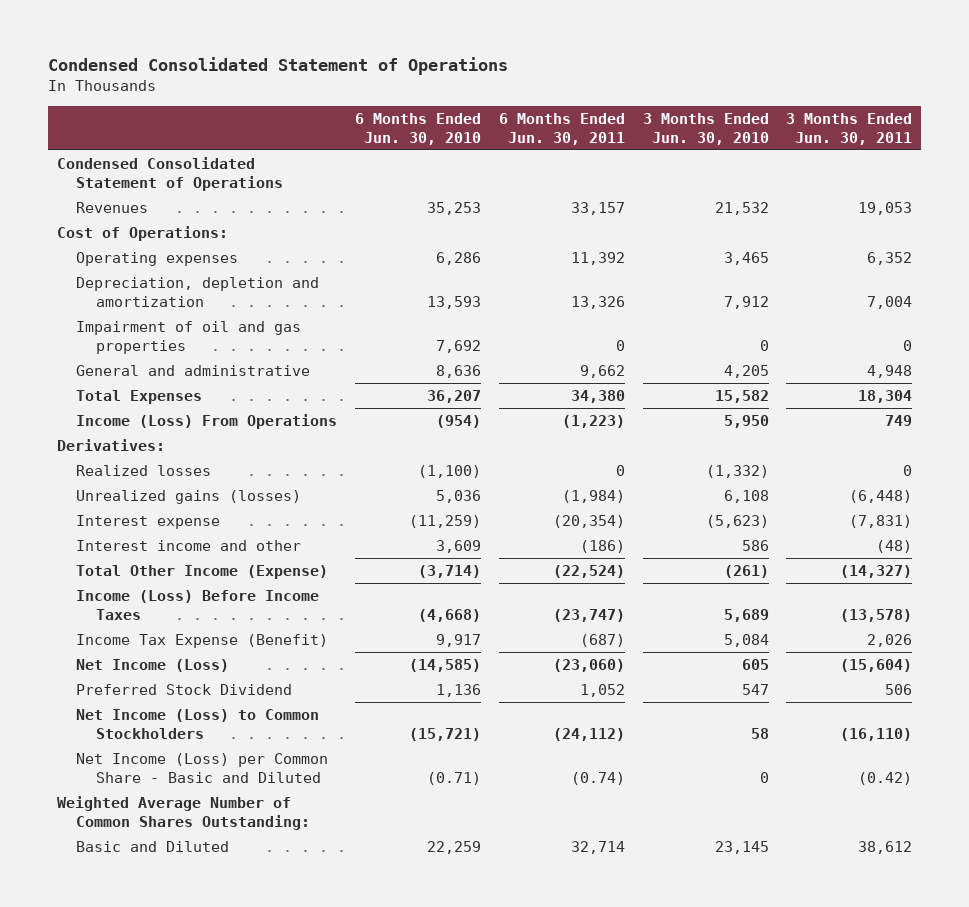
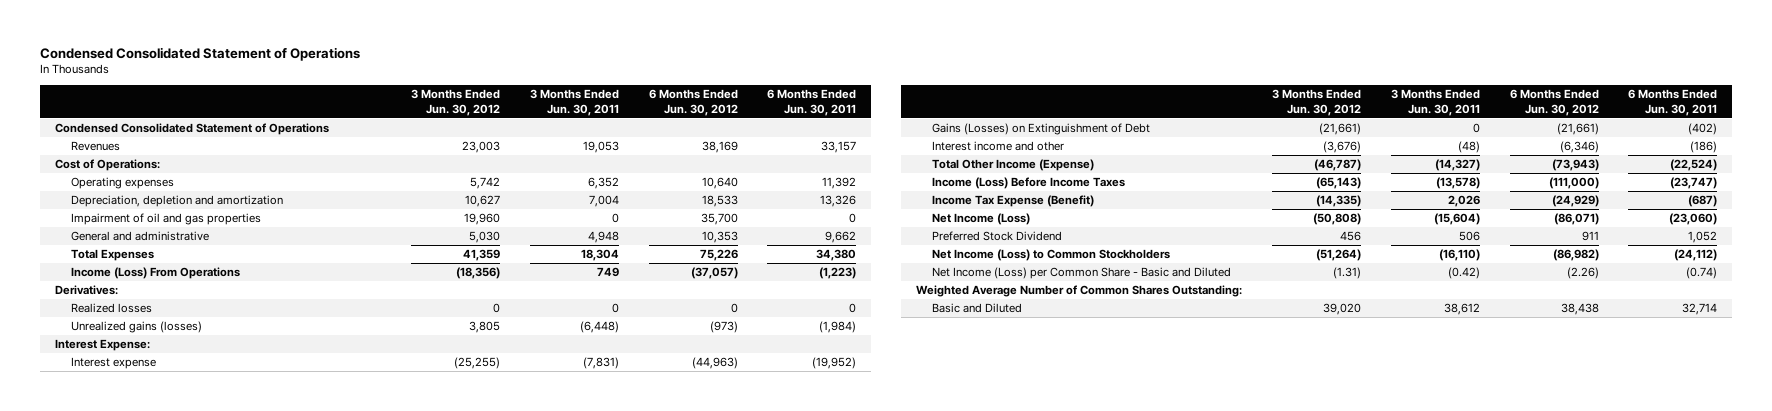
[355,112,482,145] 6 Months Ended Jun. 30, 2010 -> none
[642,112,769,145] 3 Months Ended Jun. 30, 2010 -> none
none -> [410,89,500,116] 3 Months Ended Jun. 30, 2012
none -> [648,89,738,116] 6 Months Ended Jun. 30, 2012
none -> [54,339,150,352] Interest Expense:
[552,514,625,528] (20,354) -> [812,357,857,370] (19,952)
none -> [932,123,1151,136] Gains (Losses) on Extinguishment of Debt

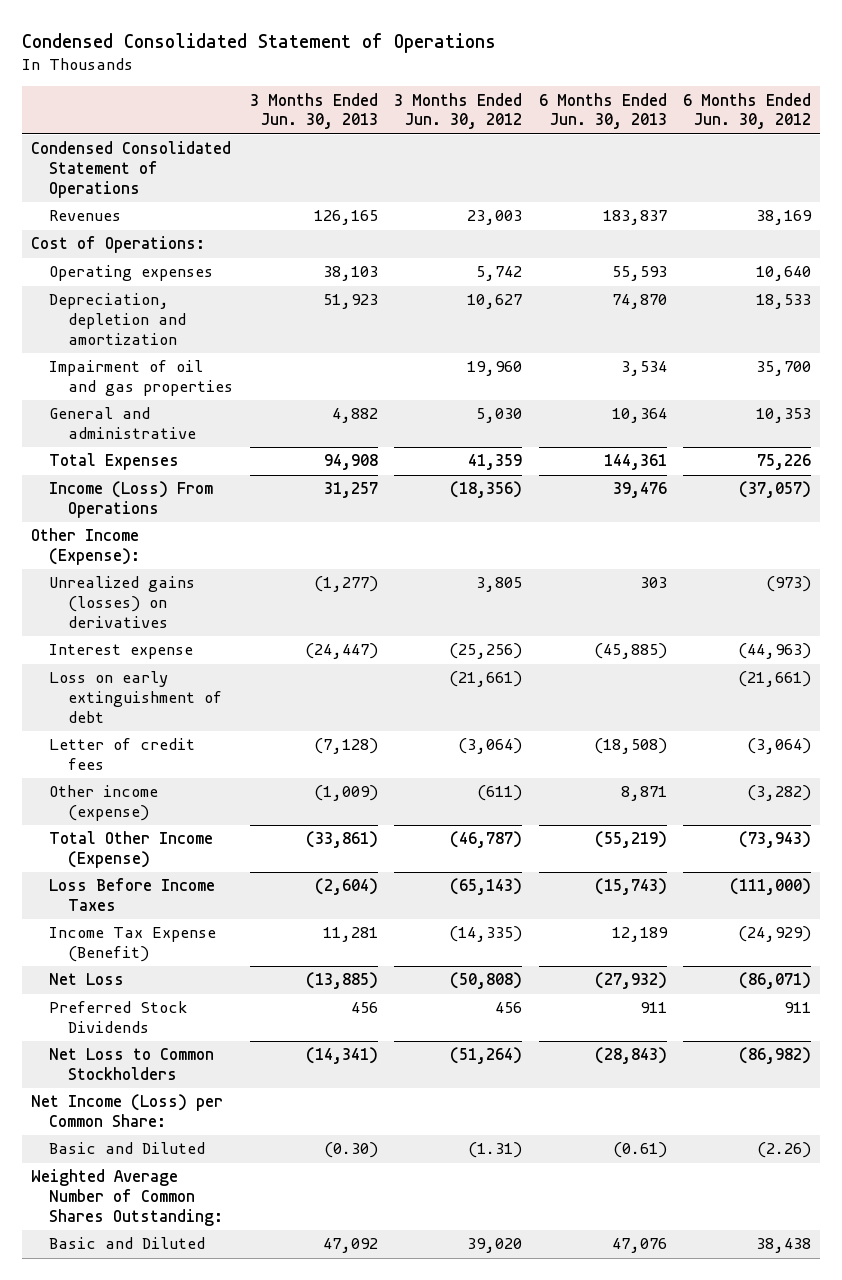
[529,89,619,116] 3 Months Ended Jun. 30, 2011 -> none
[767,89,857,116] 6 Months Ended Jun. 30, 2011 -> none
none -> [249,92,378,130] 3 Months Ended Jun. 30, 2013
none -> [538,92,667,130] 6 Months Ended Jun. 30, 2013
[54,285,118,296] Derivatives: -> none
[71,303,153,314] Realized losses -> none
[54,339,150,352] Interest Expense: -> none
none -> [30,528,141,566] Other Income (Expense):
[71,321,203,334] Unrealized gains (losses) -> [49,576,196,628] Unrealized gains (losses) on derivatives
[453,357,500,370] (25,255) -> [449,643,523,660] (25,256)
[932,123,1151,136] Gains (Losses) on Extinguishment of Debt -> [49,671,222,723] Loss on early extinguishment of debt
none -> [49,738,196,771] Letter of credit fees
[932,141,1065,152] Interest income and other -> [49,785,159,822] Other income (expense)
[1322,141,1361,154] (3,676) -> [477,785,523,802] (611)
[1559,141,1599,154] (6,346) -> [747,785,812,802] (3,282)
[932,177,1126,190] Income (Loss) Before Income Taxes -> [49,878,216,912] Loss Before Income Taxes
[932,213,1031,226] Net Income (Loss) -> [49,973,125,986] Net Loss
[932,231,1063,242] Preferred Stock Dividend -> [49,1001,189,1034] Preferred Stock Dividends
[932,249,1171,262] Net Income (Loss) to Common Stockholders -> [49,1048,215,1081] Net Loss to Common Stockholders
none -> [30,1094,223,1128] Net Income (Loss) per Common Share:
[932,267,1232,280] Net Income (Loss) per Common Share - Basic and Diluted -> [49,1142,206,1155] Basic and Diluted

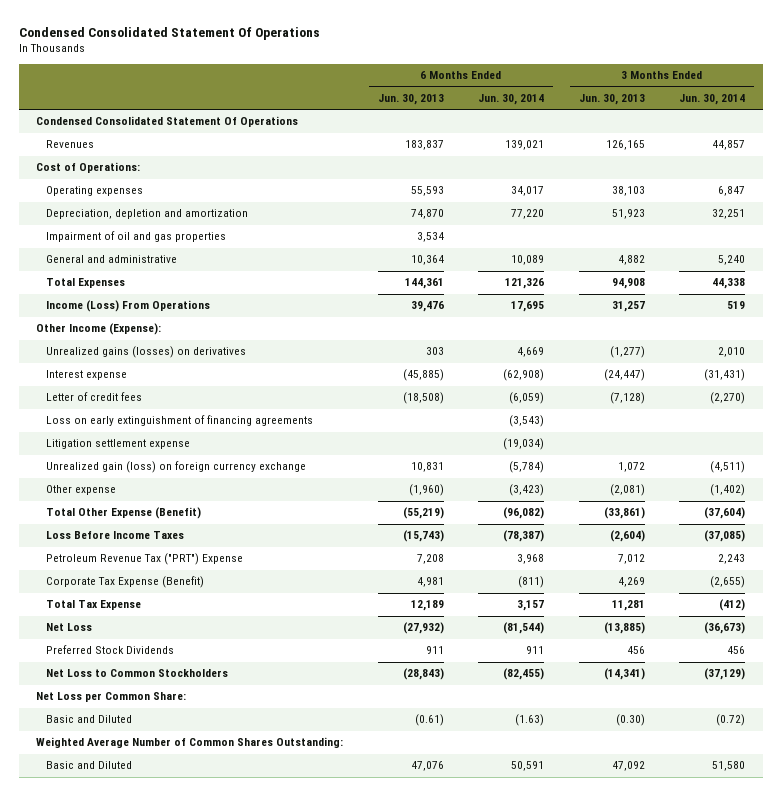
[22,32,497,53] Condensed Consolidated Statement of Operations -> [18,26,320,40] Condensed Consolidated Statement Of Operations
[394,92,523,130] 3 Months Ended Jun. 30, 2012 -> none
[683,92,812,130] 6 Months Ended Jun. 30, 2012 -> none
none -> [478,93,545,105] Jun. 30, 2014
none -> [679,93,746,105] Jun. 30, 2014
[30,141,231,198] Condensed Consolidated Statement of Operations -> [36,116,299,128] Condensed Consolidated Statement Of Operations
[49,671,222,723] Loss on early extinguishment of debt -> none
none -> [46,415,314,427] Loss on early extinguishment of financing agreements
none -> [46,439,191,450] Litigation settlement expense
none -> [46,461,307,474] Unrealized gain (loss) on foreign currency exchange
[49,785,159,822] Other income (expense) -> [46,485,117,496] Other expense
[313,785,378,802] (1,009) -> [609,484,645,497] (2,081)
[620,786,667,802] 8,871 -> [408,484,444,497] (1,960)
[49,831,214,869] Total Other Income (Expense) -> [46,507,202,520] Total Other Expense (Benefit)
none -> [46,553,244,566] Petroleum Revenue Tax ("PRT") Expense
none -> [46,576,205,589] Corporate Tax Expense (Benefit)
[49,927,217,963] Income Tax Expense (Benefit) -> [46,600,142,611] Total Tax Expense
[30,1094,223,1128] Net Income (Loss) per Common Share: -> [36,692,187,703] Net Loss per Common Share:

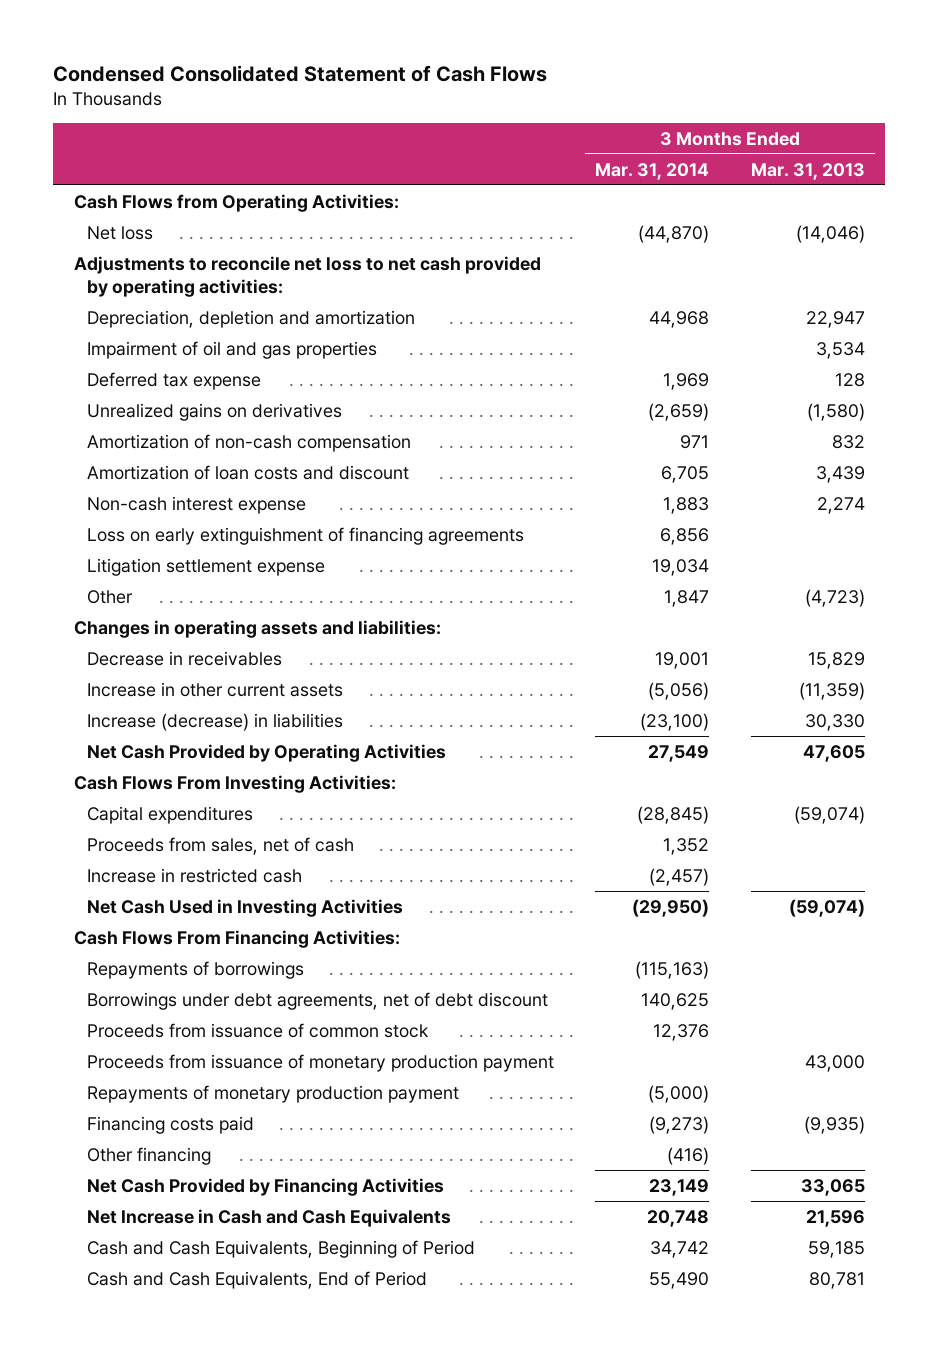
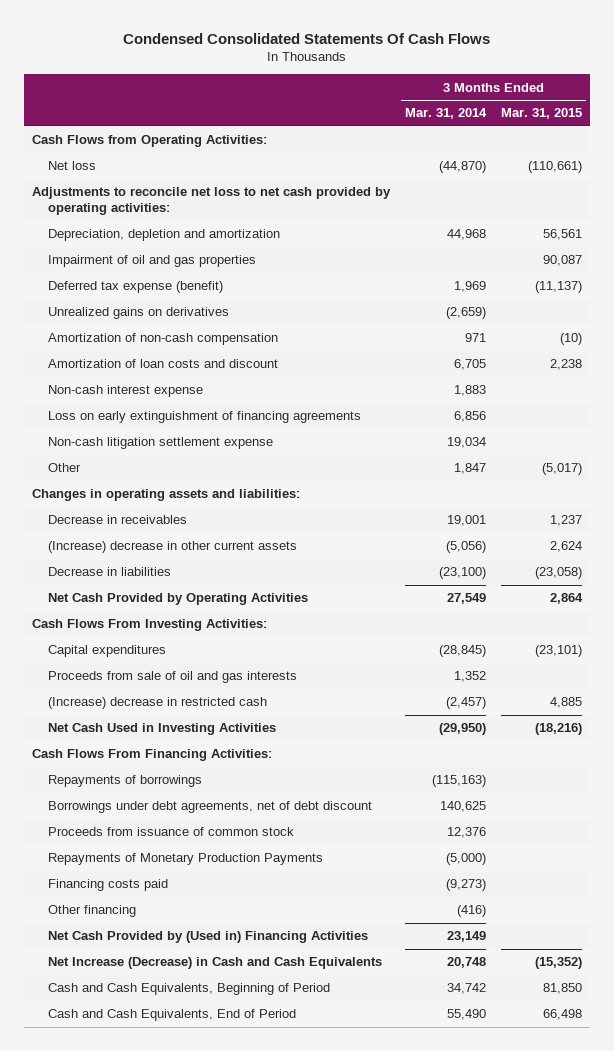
[53,64,548,82] Condensed Consolidated Statement of Cash Flows -> [123,33,491,45] Condensed Consolidated Statements Of Cash Flows
[750,162,865,180] Mar. 31, 2013 -> none
none -> [501,108,583,120] Mar. 31, 2015
[86,371,261,390] Deferred tax expense -> [48,281,224,294] Deferred tax expense (benefit)
[86,557,325,576] Litigation settlement expense -> [48,437,274,450] Non-cash litigation settlement expense
[86,681,343,697] Increase in other current assets -> [48,541,298,554] (Increase) decrease in other current assets
[86,712,343,731] Increase (decrease) in liabilities -> [48,567,172,577] Decrease in liabilities
[86,836,354,855] Proceeds from sales, net of cash -> [48,671,298,684] Proceeds from sale of oil and gas interests
[86,867,302,883] Increase in restricted cash -> [48,697,268,710] (Increase) decrease in restricted cash
[86,1053,554,1072] Proceeds from issuance of monetary production payment -> none
[86,1084,459,1103] Repayments of monetary production payment -> [48,853,324,866] Repayments of Monetary Production Payments
[86,1177,444,1196] Net Cash Provided by Financing Activities -> [48,931,369,944] Net Cash Provided by (Used in) Financing Activities
[86,1208,451,1227] Net Increase in Cash and Cash Equivalents -> [48,957,383,970] Net Increase (Decrease) in Cash and Cash Equivalents

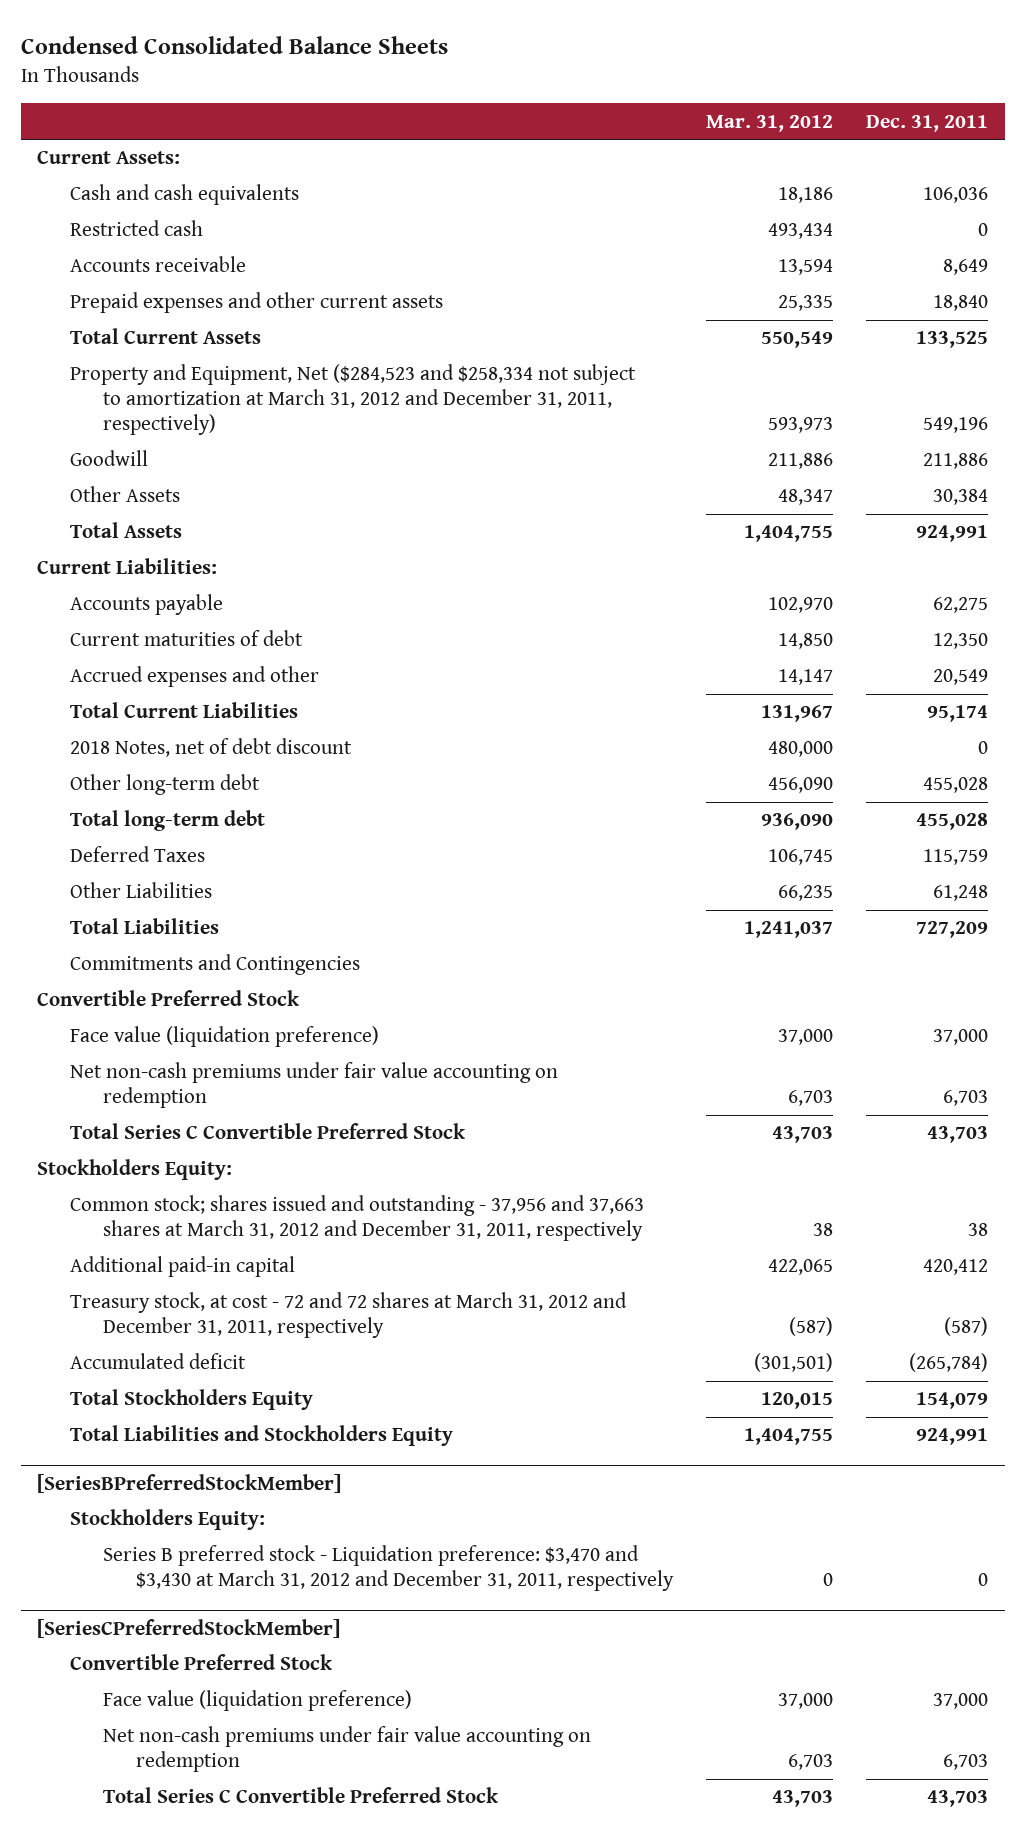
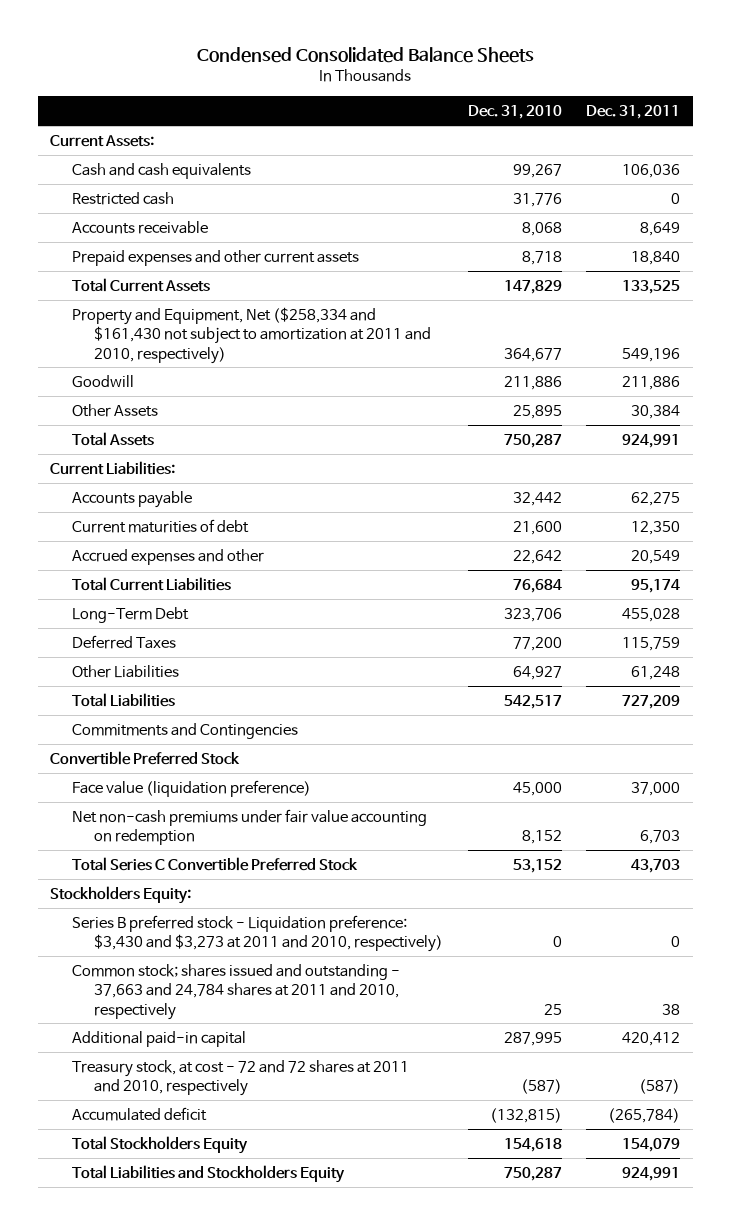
[706,114,834,132] Mar. 31, 2012 -> none
none -> [467,105,562,120] Dec. 31, 2010
[70,364,637,436] Property and Equipment, Net ($284,523 and $258,334 not subject to amortization at March 31, 2012 and December 31, 2011, respectively) -> [72,306,432,364] Property and Equipment, Net ($258,334 and $161,430 not subject to amortization at 2011 and 2010, respectively)
[70,738,353,758] 2018 Notes, net of debt discount -> none
[70,810,266,832] Total long-term debt -> none
[70,774,261,796] Other long-term debt -> [72,606,190,623] Long-Term Debt
none -> [72,914,444,953] Series B preferred stock - Liquidation preference: $3,430 and $3,273 at 2011 and 2010, respectively)
[70,1195,645,1242] Common stock; shares issued and outstanding - 37,956 and 37,663 shares at March 31, 2012 and December 31, 2011, respectively -> [72,963,401,1020] Common stock; shares issued and outstanding - 37,663 and 24,784 shares at 2011 and 2010, respectively
[70,1292,628,1339] Treasury stock, at cost - 72 and 72 shares at March 31, 2012 and December 31, 2011, respectively -> [72,1059,410,1097] Treasury stock, at cost - 72 and 72 shares at 2011 and 2010, respectively
[37,1473,342,1493] [SeriesBPreferredStockMember] -> none
[70,1509,266,1531] Stockholders Equity: -> none
[103,1545,675,1592] Series B preferred stock - Liquidation preference: $3,470 and $3,430 at March 31, 2012 and December 31, 2011, respectively -> none
[37,1618,341,1638] [SeriesCPreferredStockMember] -> none
[70,1654,334,1671] Convertible Preferred Stock -> none
[103,1690,413,1712] Face value (liquidation preference) -> none
[103,1726,592,1773] Net non-cash premiums under fair value accounting on redemption -> none
[103,1787,500,1804] Total Series C Convertible Preferred Stock -> none

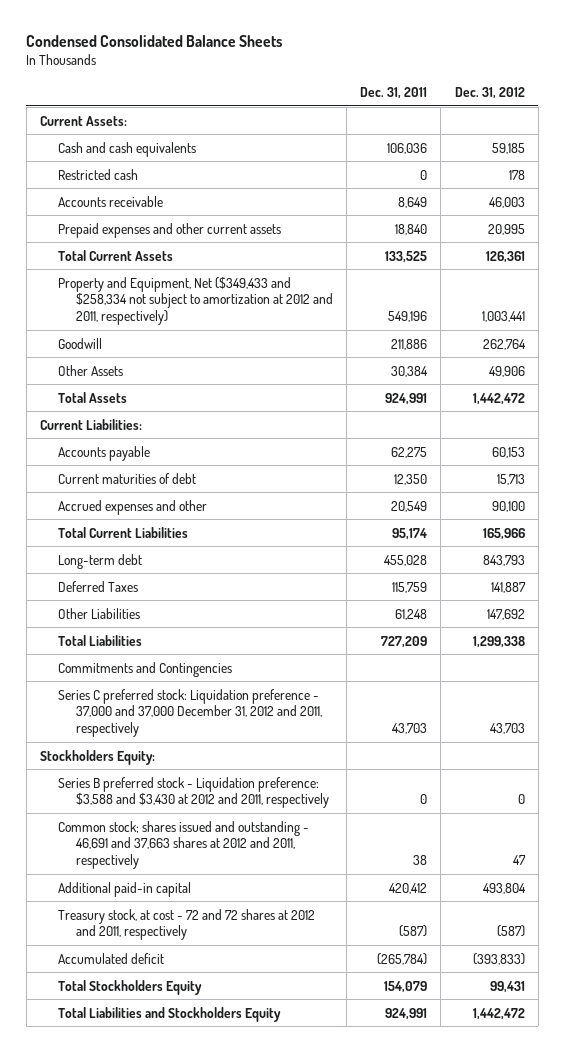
[467,105,562,120] Dec. 31, 2010 -> none
none -> [454,86,525,99] Dec. 31, 2012
[72,306,432,364] Property and Equipment, Net ($258,334 and $161,430 not subject to amortization at 2011 and 2010, respectively) -> [57,276,333,326] Property and Equipment, Net ($349,433 and $258,334 not subject to amortization at 2012 and 2011, respectively)
[72,606,190,623] Long-Term Debt -> [57,553,142,569] Long-term debt
[50,750,241,765] Convertible Preferred Stock -> none
[72,779,312,797] Face value (liquidation preference) -> none
[72,808,428,846] Net non-cash premiums under fair value accounting on redemption -> none
[72,856,359,871] Total Series C Convertible Preferred Stock -> [57,688,322,738] Series C preferred stock: Liquidation preference - 37,000 and 37,000 December 31, 2012 and 2011, respectively
[72,914,444,953] Series B preferred stock - Liquidation preference: $3,430 and $3,273 at 2011 and 2010, respectively) -> [57,776,329,809] Series B preferred stock - Liquidation preference: $3,588 and $3,430 at 2012 and 2011, respectively
[72,963,401,1020] Common stock; shares issued and outstanding - 37,663 and 24,784 shares at 2011 and 2010, respectively -> [57,820,309,870] Common stock; shares issued and outstanding - 46,691 and 37,663 shares at 2012 and 2011, respectively
[72,1059,410,1097] Treasury stock, at cost - 72 and 72 shares at 2011 and 2010, respectively -> [57,908,315,941] Treasury stock, at cost - 72 and 72 shares at 2012 and 2011, respectively

